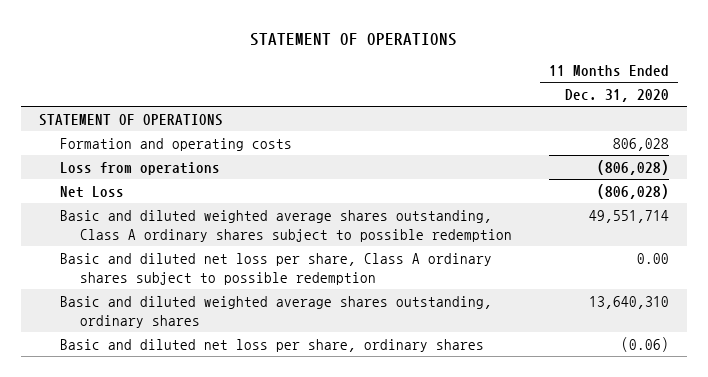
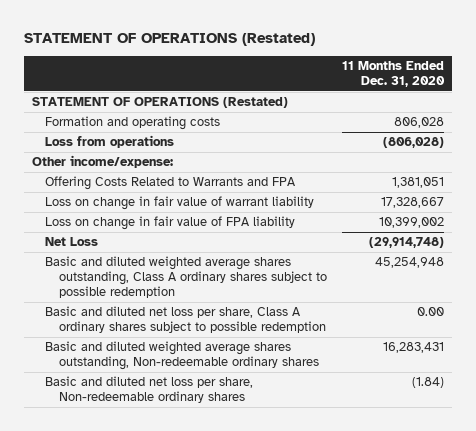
[249,32,457,46] STATEMENT OF OPERATIONS -> [24,33,316,47] STATEMENT OF OPERATIONS (Restated)
[38,113,223,126] STATEMENT OF OPERATIONS -> [31,97,288,109] STATEMENT OF OPERATIONS (Restated)
none -> [31,155,173,169] Other income/expense:
none -> [45,176,297,191] Offering Costs Related to Warrants and FPA
none -> [45,196,315,211] Loss on change in fair value of warrant liability
none -> [45,216,296,231] Loss on change in fair value of FPA liability
[596,183,669,199] (806,028) -> [369,237,445,249] (29,914,748)
[588,209,669,223] 49,551,714 -> [375,257,445,269] 45,254,948
[59,295,492,328] Basic and diluted weighted average shares outstanding, ordinary shares -> [45,341,319,371] Basic and diluted weighted average shares outstanding, Non-redeemable ordinary shares
[588,295,669,309] 13,640,310 -> [383,342,445,354] 16,283,431
[59,338,484,352] Basic and diluted net loss per share, ordinary shares -> [45,376,254,404] Basic and diluted net loss per share, Non-redeemable ordinary shares
[620,336,669,352] (0.06) -> [412,377,445,389] (1.84)

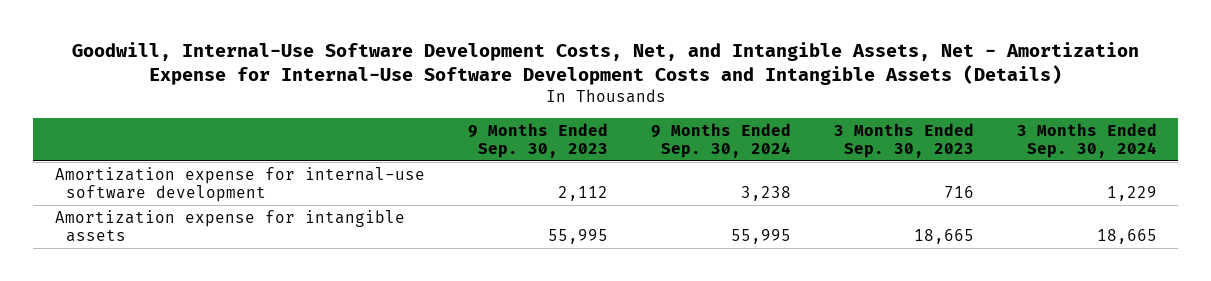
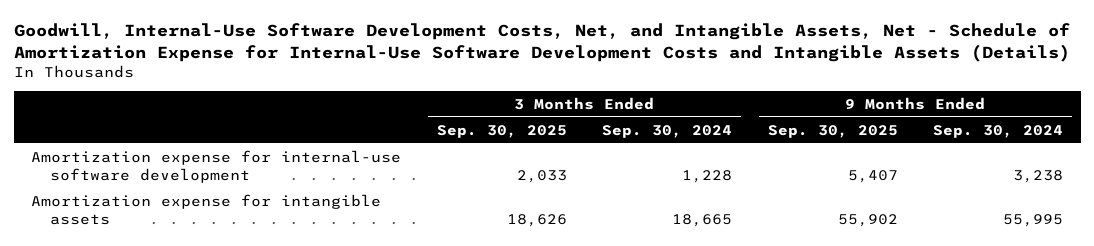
[71,42,1139,86] Goodwill, Internal-Use Software Development Costs, Net, and Intangible Assets, Net - Amortization Expense for Internal-Use Software Development Costs and Intangible Assets (Details) -> [13,22,1070,62] Goodwill, Internal-Use Software Development Costs, Net, and Intangible Assets, Net - Schedule of Amortization Expense for Internal-Use Software Development Costs and Intangible Assets (Details)
[467,122,608,158] 9 Months Ended Sep. 30, 2023 -> none
[833,122,974,158] 3 Months Ended Sep. 30, 2023 -> none
none -> [436,124,567,138] Sep. 30, 2025
none -> [767,124,898,138] Sep. 30, 2025
[1106,185,1157,201] 1,229 -> [682,170,733,184] 1,228

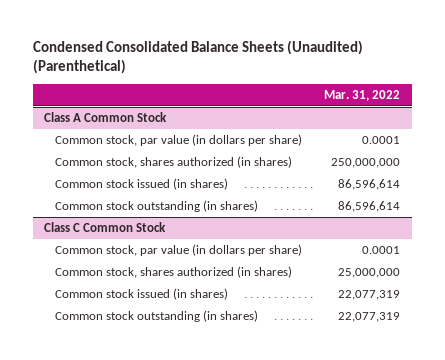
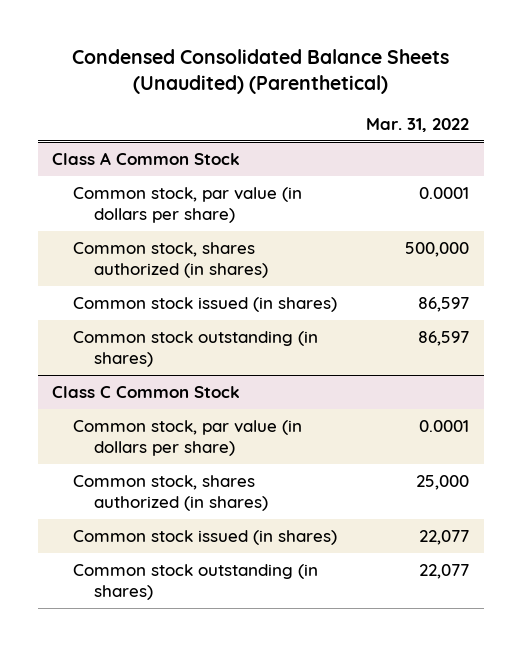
[331,158,401,169] 250,000,000 -> [405,242,470,258] 500,000
[338,179,401,191] 86,596,614 -> [418,297,470,313] 86,597
[338,201,401,213] 86,596,614 -> [418,331,470,347] 86,597
[338,268,401,279] 25,000,000 -> [416,475,470,491] 25,000
[338,290,401,301] 22,077,319 -> [419,530,470,546] 22,077
[338,312,401,323] 22,077,319 -> [419,564,470,580] 22,077

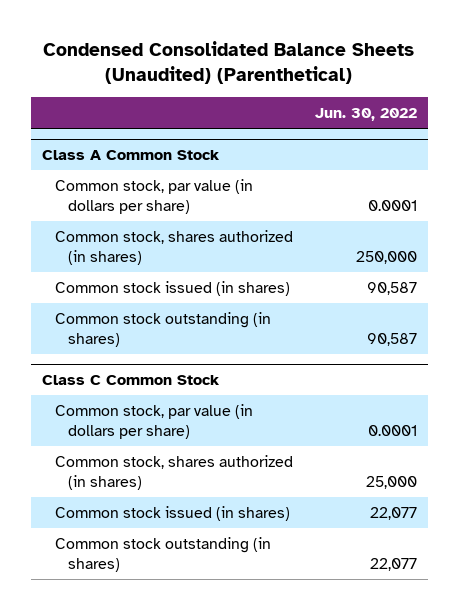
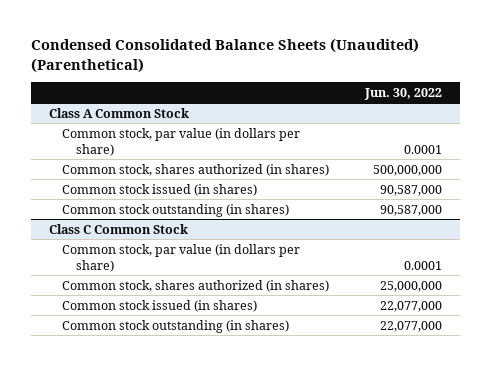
[355,251,417,265] 250,000 -> [373,164,443,176] 500,000,000
[366,281,417,295] 90,587 -> [380,184,443,196] 90,587,000
[366,333,417,347] 90,587 -> [380,204,443,216] 90,587,000
[365,476,417,490] 25,000 -> [380,280,443,292] 25,000,000
[369,506,417,520] 22,077 -> [380,300,443,312] 22,077,000
[369,558,417,572] 22,077 -> [380,320,443,332] 22,077,000

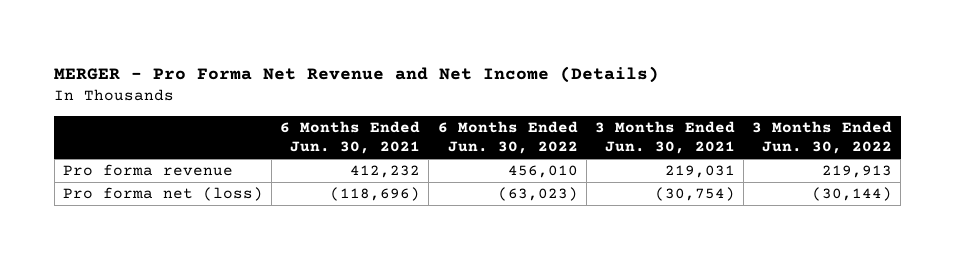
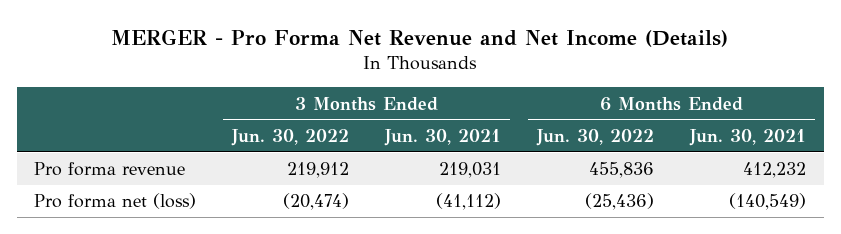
[507,165,578,179] 456,010 -> [589,162,655,179] 455,836
[822,165,893,179] 219,913 -> [287,162,350,179] 219,912
[330,187,421,202] (118,696) -> [729,193,807,211] (140,549)
[497,187,578,202] (63,023) -> [585,193,655,211] (25,436)
[654,187,735,202] (30,754) -> [436,193,502,211] (41,112)
[812,187,893,202] (30,144) -> [283,193,350,211] (20,474)

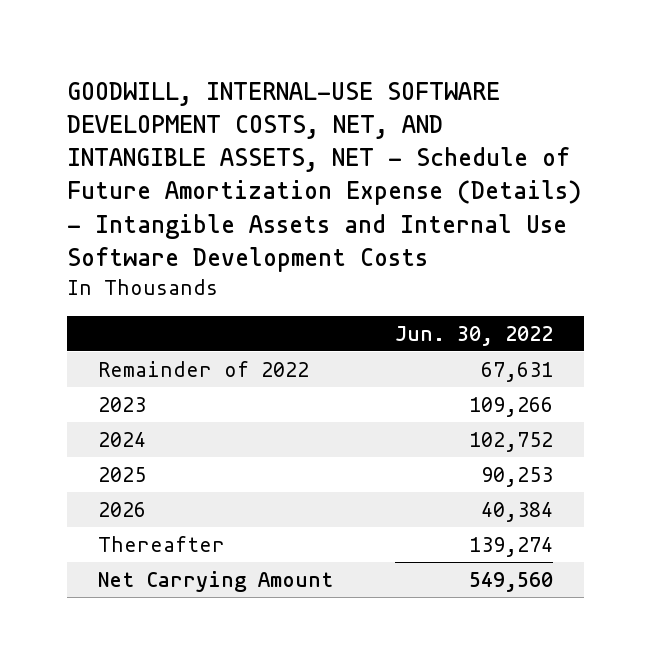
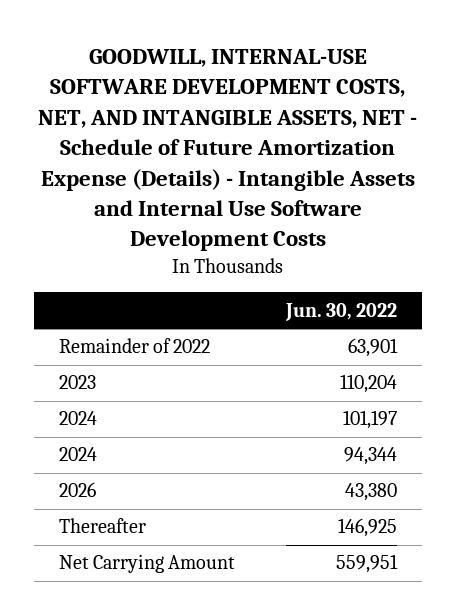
[97,466,146,482] 2025 -> none
[481,361,554,382] 67,631 -> [347,338,398,358] 63,901
[469,396,554,417] 109,266 -> [339,374,397,394] 110,204
[469,431,554,452] 102,752 -> [342,410,397,430] 101,197
none -> [58,447,97,462] 2024
[481,501,554,522] 40,384 -> [344,483,397,502] 43,380
[469,536,554,557] 139,274 -> [337,518,397,538] 146,925
[469,571,554,592] 549,560 -> [335,554,398,574] 559,951

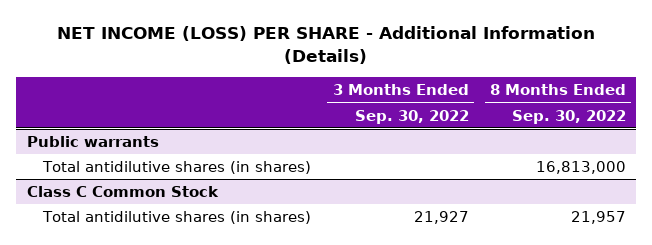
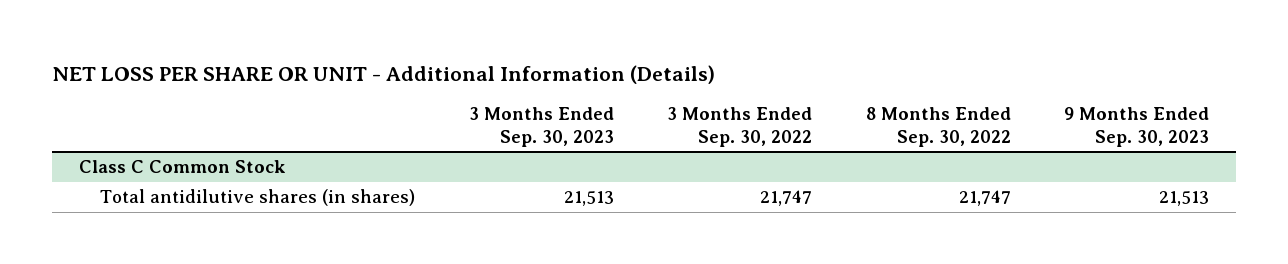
[57,26,596,65] NET INCOME (LOSS) PER SHARE - Additional Information (Details) -> [52,64,716,84] NET LOSS PER SHARE OR UNIT - Additional Information (Details)
none -> [468,107,614,147] 3 Months Ended Sep. 30, 2023
none -> [1064,107,1210,147] 9 Months Ended Sep. 30, 2023
[26,136,159,148] Public warrants -> none
[42,161,312,175] Total antidilutive shares (in shares) -> none
[413,211,469,225] 21,927 -> [760,190,813,207] 21,747
[570,211,626,225] 21,957 -> [958,190,1011,207] 21,747

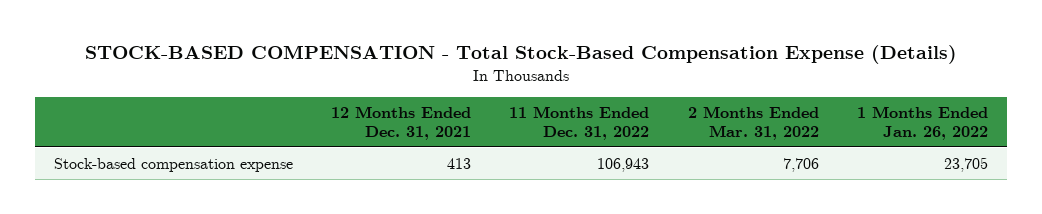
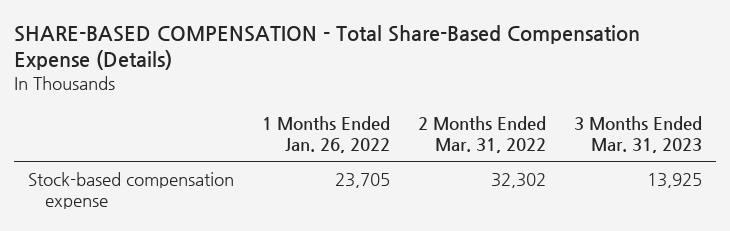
[84,45,957,65] STOCK-BASED COMPENSATION - Total Stock-Based Compensation Expense (Details) -> [13,24,640,71] SHARE-BASED COMPENSATION - Total Share-Based Compensation Expense (Details)
[331,105,472,140] 12 Months Ended Dec. 31, 2021 -> none
[509,105,650,140] 11 Months Ended Dec. 31, 2022 -> none
none -> [574,115,703,154] 3 Months Ended Mar. 31, 2023
[782,157,819,172] 7,706 -> [490,172,546,188] 32,302

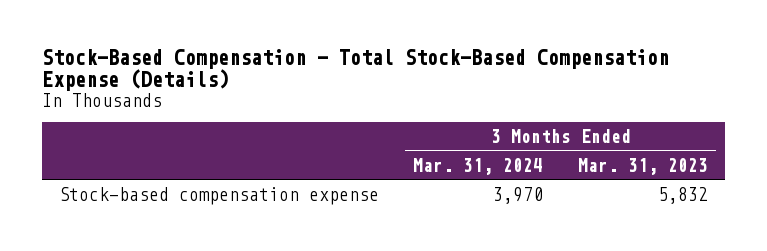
[13,24,640,71] SHARE-BASED COMPENSATION - Total Share-Based Compensation Expense (Details) -> [41,48,669,92] Stock-Based Compensation - Total Stock-Based Compensation Expense (Details)
[261,115,390,154] 1 Months Ended Jan. 26, 2022 -> none
[417,115,546,154] 2 Months Ended Mar. 31, 2022 -> none
none -> [413,157,544,175] Mar. 31, 2024
[647,172,703,188] 13,925 -> [657,187,708,205] 5,832

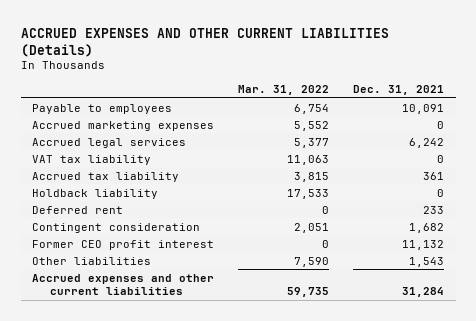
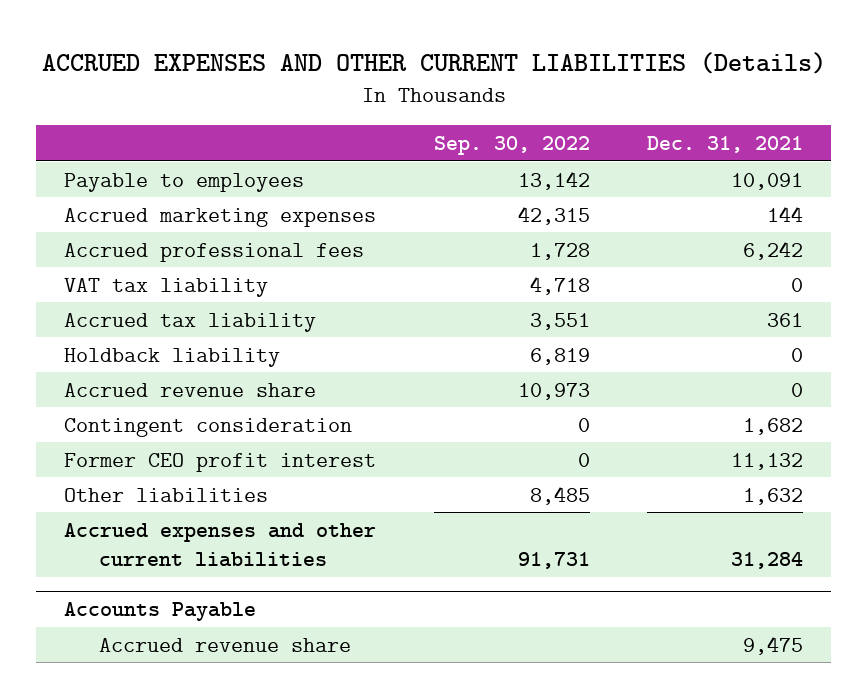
[238,85,330,96] Mar. 31, 2022 -> none
none -> [433,135,590,155] Sep. 30, 2022
[436,120,444,129] 0 -> [766,205,803,222] 144
[32,137,187,148] Accrued legal services -> [64,242,365,262] Accrued professional fees
[32,205,124,214] Deferred rent -> none
none -> [64,382,317,397] Accrued revenue share
[408,256,444,267] 1,543 -> [742,487,803,505] 1,632
none -> [64,602,257,622] Accounts Payable
none -> [99,637,352,652] Accrued revenue share

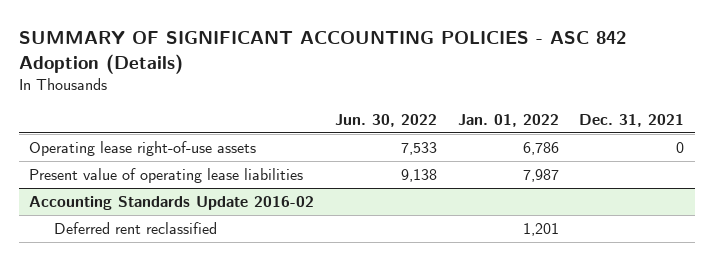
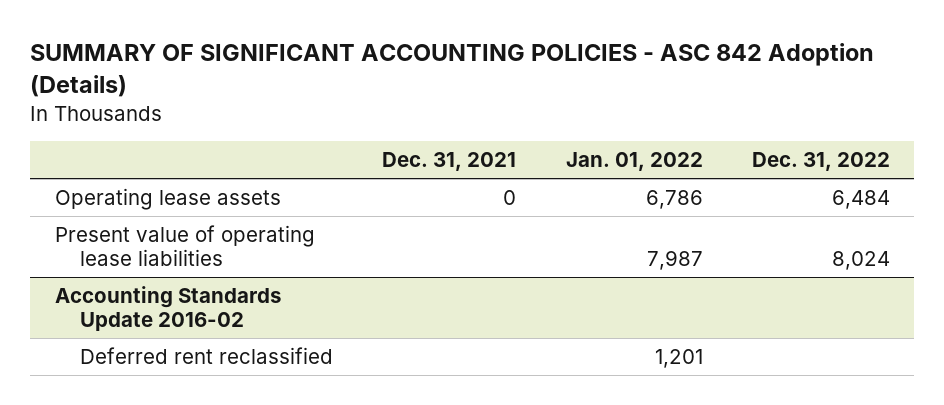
[335,114,438,128] Jun. 30, 2022 -> none
none -> [751,152,890,172] Dec. 31, 2022
[29,141,257,157] Operating lease right-of-use assets -> [54,188,281,211] Operating lease assets

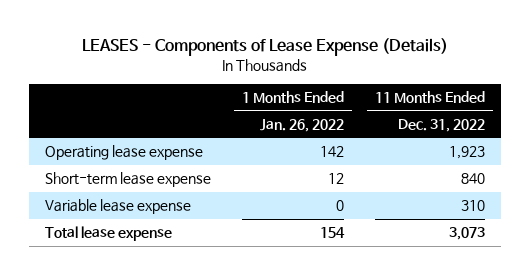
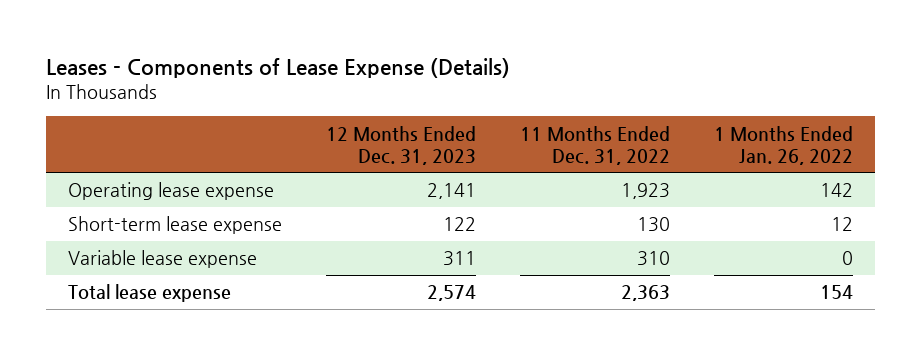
[82,37,449,56] LEASES - Components of Lease Expense (Details) -> [45,57,510,78] Leases - Components of Lease Expense (Details)
none -> [325,125,476,165] 12 Months Ended Dec. 31, 2023
[461,173,486,185] 840 -> [636,217,670,233] 130
[449,227,486,241] 3,073 -> [620,285,670,302] 2,363

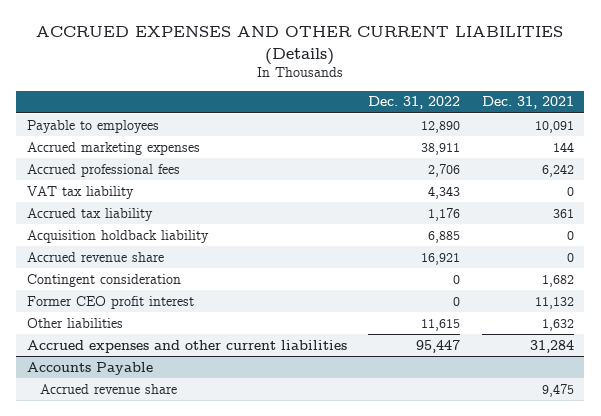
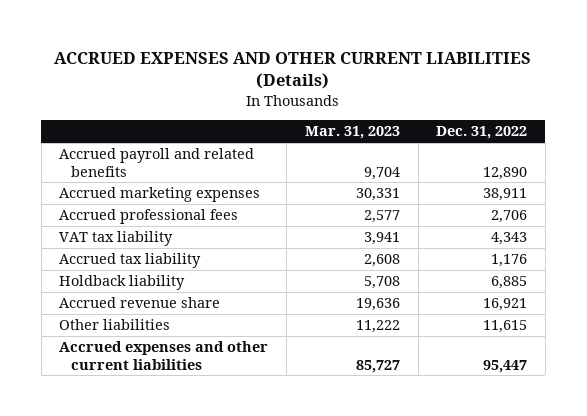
[481,96,574,110] Dec. 31, 2021 -> none
none -> [304,126,400,140] Mar. 31, 2023
[26,119,159,133] Payable to employees -> [59,147,255,177] Accrued payroll and related benefits
[26,229,209,243] Acquisition holdback liability -> [59,274,186,290] Holdback liability
[26,273,181,287] Contingent consideration -> none
[26,295,194,309] Former CEO profit interest -> none
[26,361,153,375] Accounts Payable -> none
[40,383,178,394] Accrued revenue share -> none

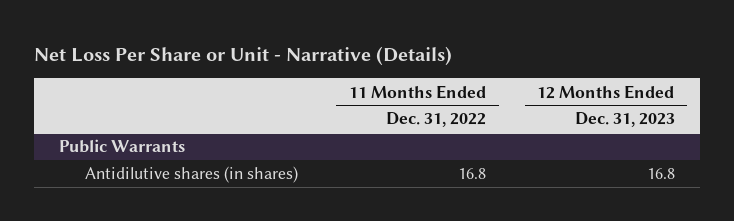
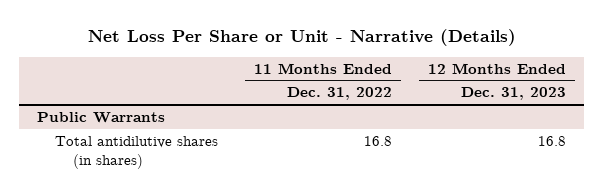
[84,166,298,184] Antidilutive shares (in shares) -> [55,135,219,169] Total antidilutive shares (in shares)

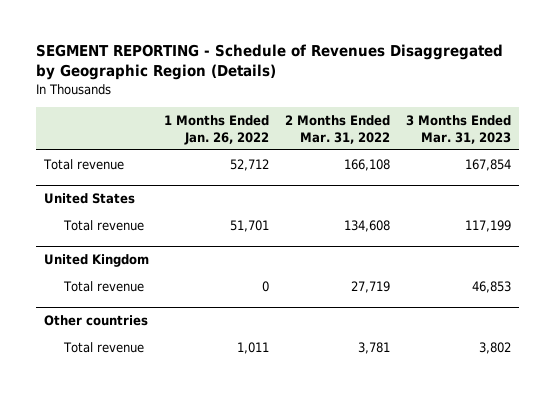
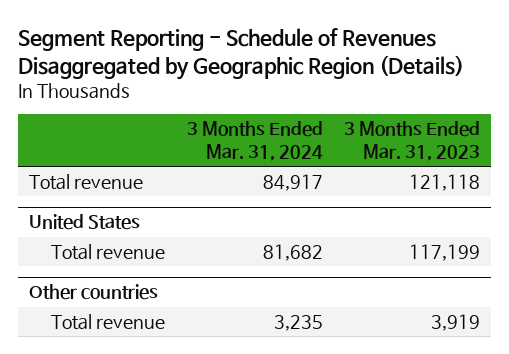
[35,43,503,81] SEGMENT REPORTING - Schedule of Revenues Disaggregated by Geographic Region (Details) -> [17,28,464,80] Segment Reporting - Schedule of Revenues Disaggregated by Geographic Region (Details)
[164,115,270,145] 1 Months Ended Jan. 26, 2022 -> none
[285,115,391,144] 2 Months Ended Mar. 31, 2022 -> none
none -> [186,121,323,162] 3 Months Ended Mar. 31, 2024
[465,158,512,171] 167,854 -> [409,174,481,192] 121,118
[43,254,149,268] United Kingdom -> none
[63,280,145,292] Total revenue -> none
[479,341,512,354] 3,802 -> [431,314,481,332] 3,919

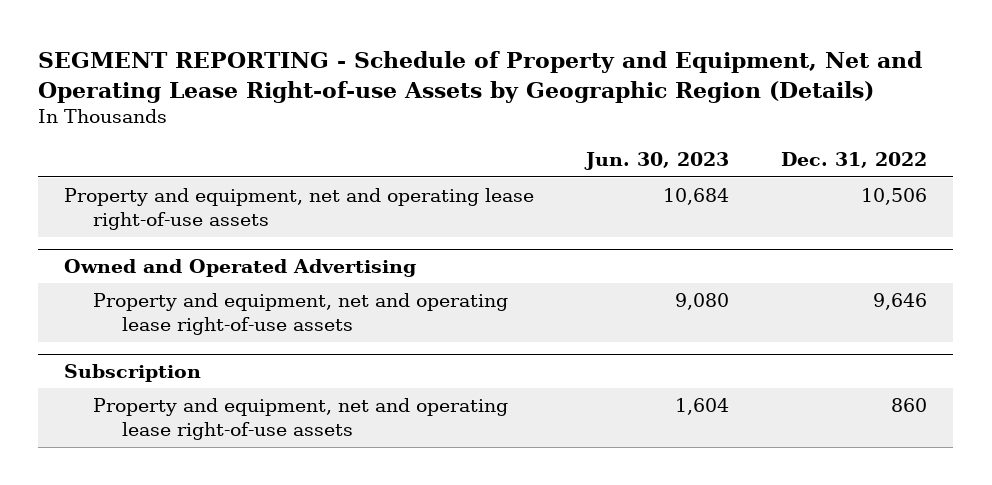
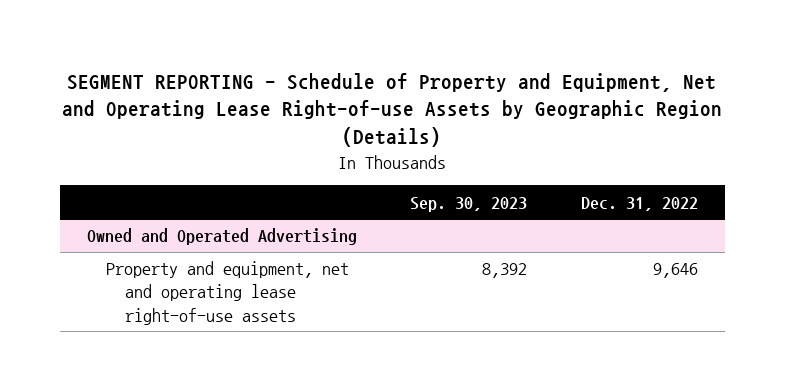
[584,152,730,171] Jun. 30, 2023 -> none
none -> [410,196,528,212] Sep. 30, 2023
[64,188,535,231] Property and equipment, net and operating lease right-of-use assets -> none
[64,364,202,383] Subscription -> none
[93,398,509,441] Property and equipment, net and operating lease right-of-use assets -> none

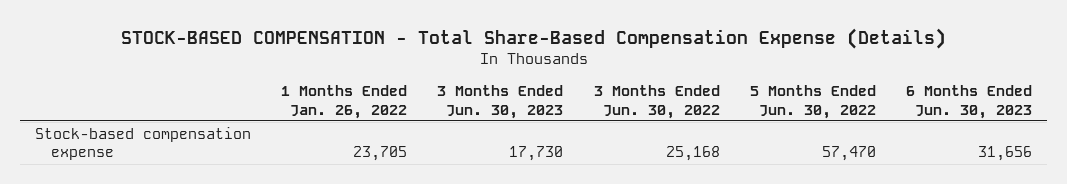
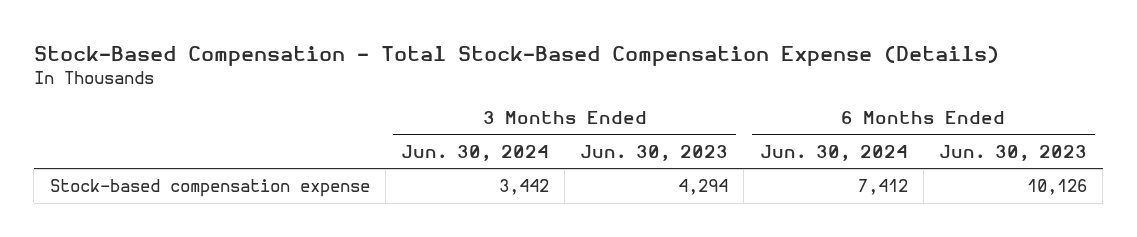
[120,27,946,49] STOCK-BASED COMPENSATION - Total Share-Based Compensation Expense (Details) -> [33,45,999,66] Stock-Based Compensation - Total Stock-Based Compensation Expense (Details)
[281,85,408,119] 1 Months Ended Jan. 26, 2022 -> none
[593,85,720,119] 3 Months Ended Jun. 30, 2022 -> none
[749,85,876,119] 5 Months Ended Jun. 30, 2022 -> none
none -> [400,145,549,162] Jun. 30, 2024
none -> [759,145,908,162] Jun. 30, 2024
[509,146,564,162] 17,730 -> [678,179,729,196] 4,294
[978,146,1033,162] 31,656 -> [1026,179,1087,196] 10,126

